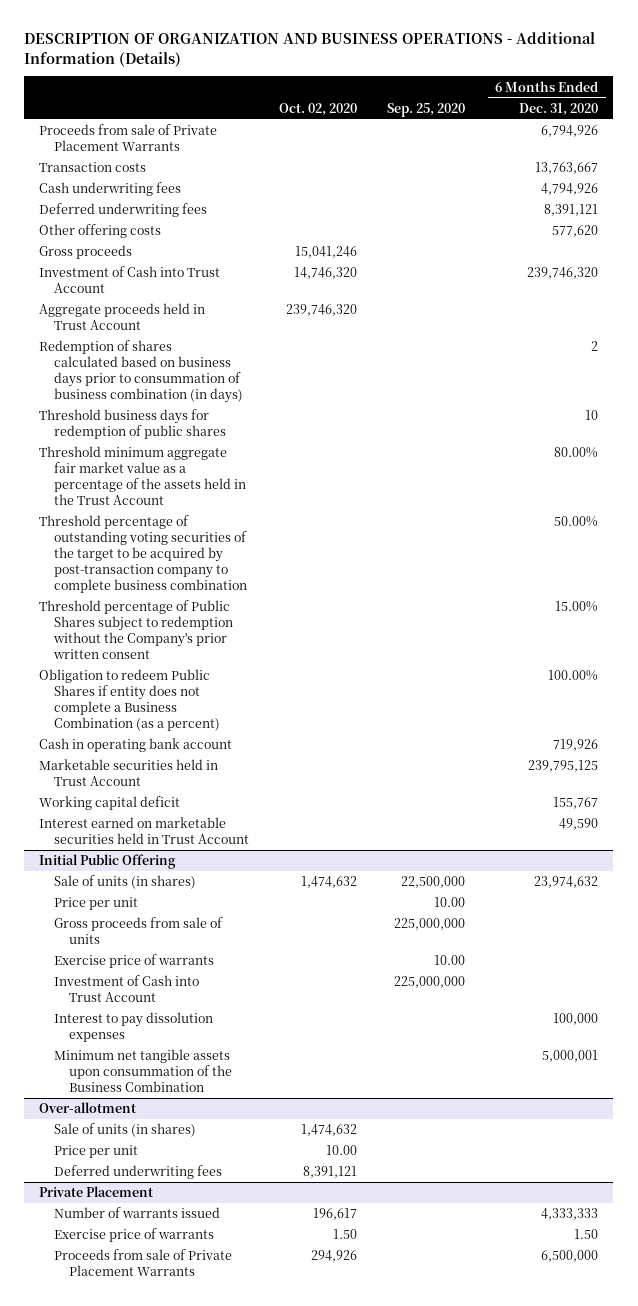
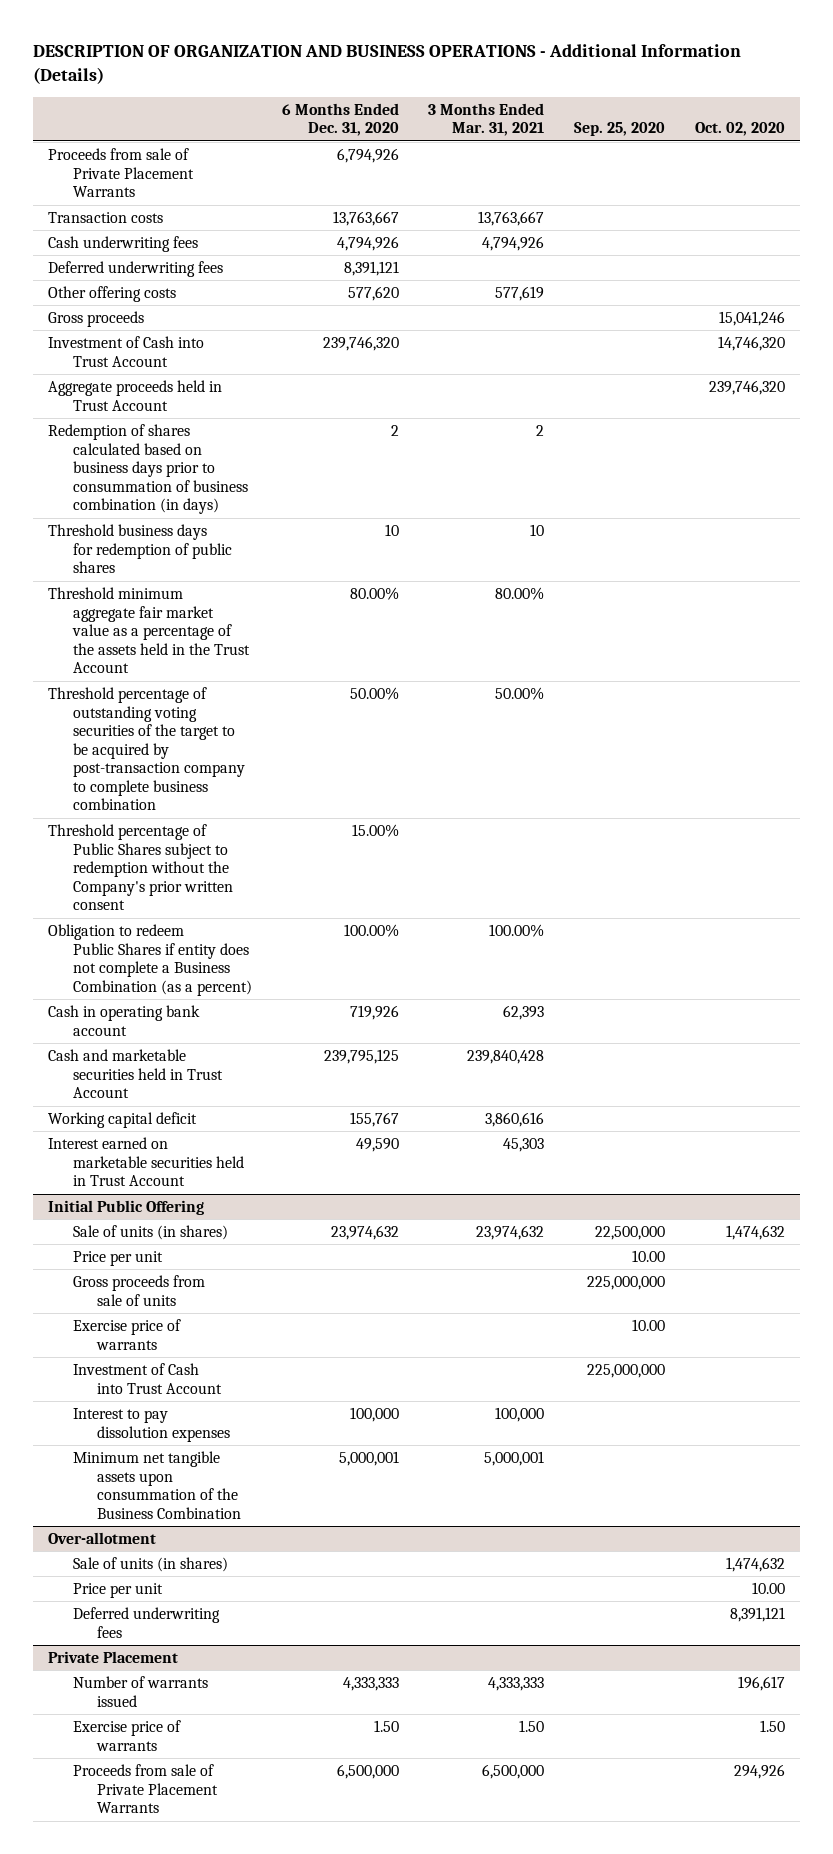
none -> [428,102,545,137] 3 Months Ended Mar. 31, 2021
[39,759,219,787] Marketable securities held in Trust Account -> [48,1049,223,1099] Cash and marketable securities held in Trust Account

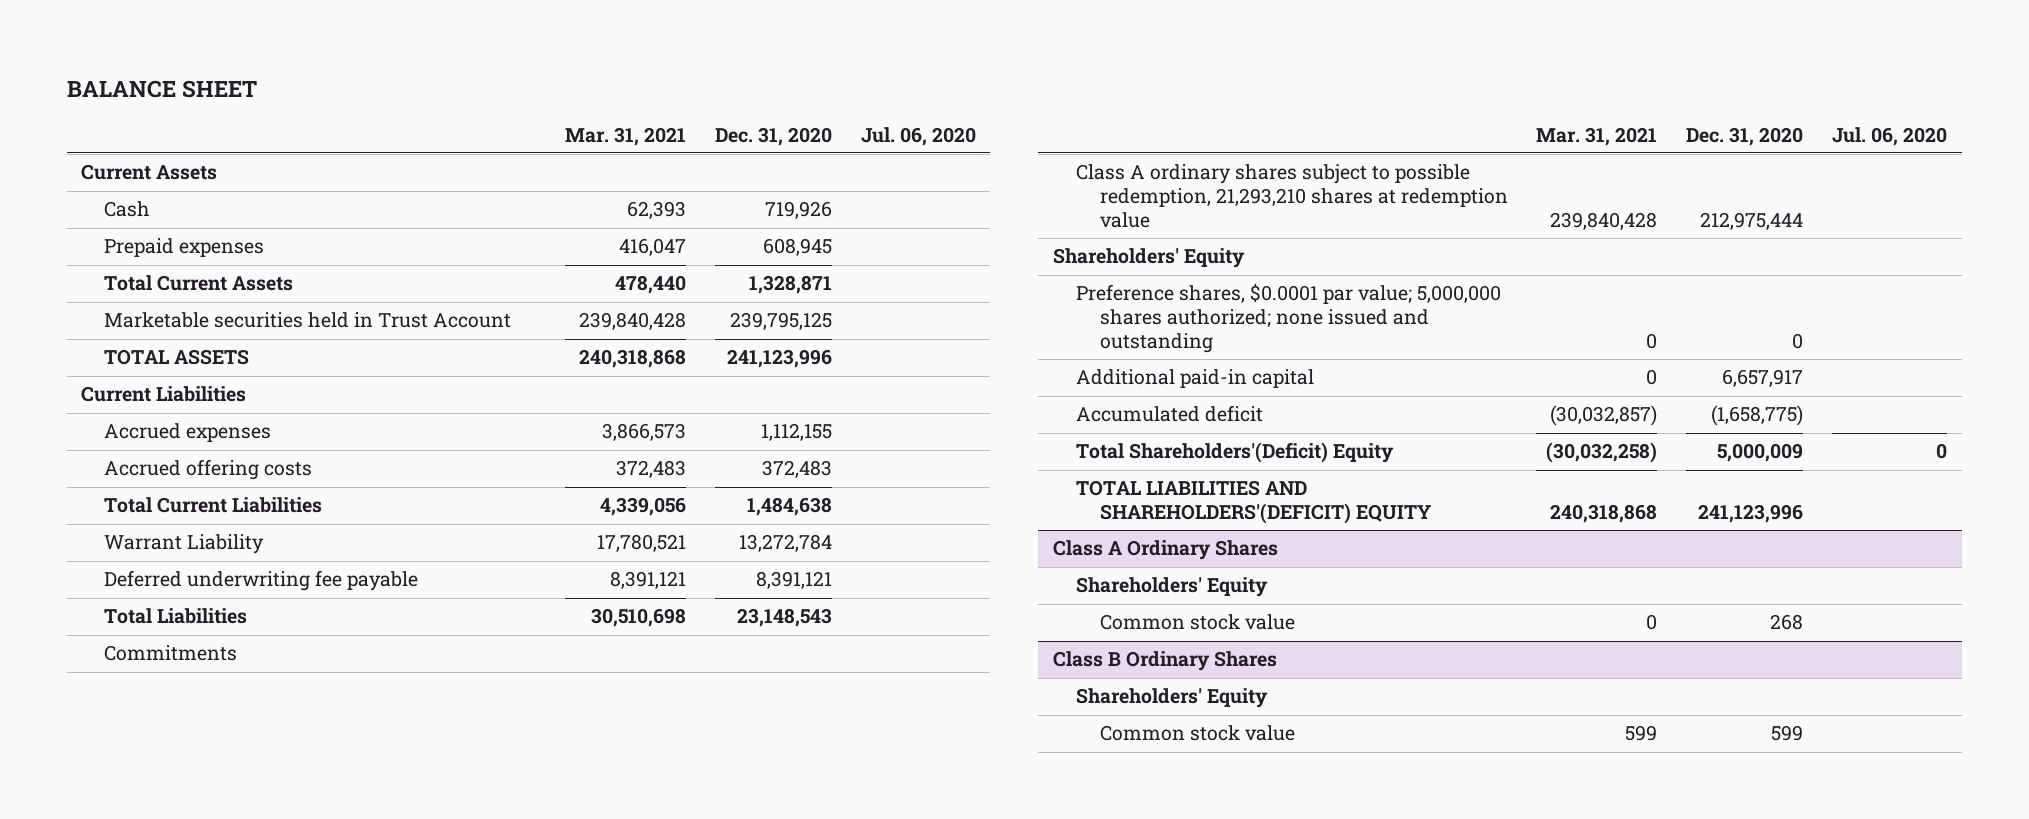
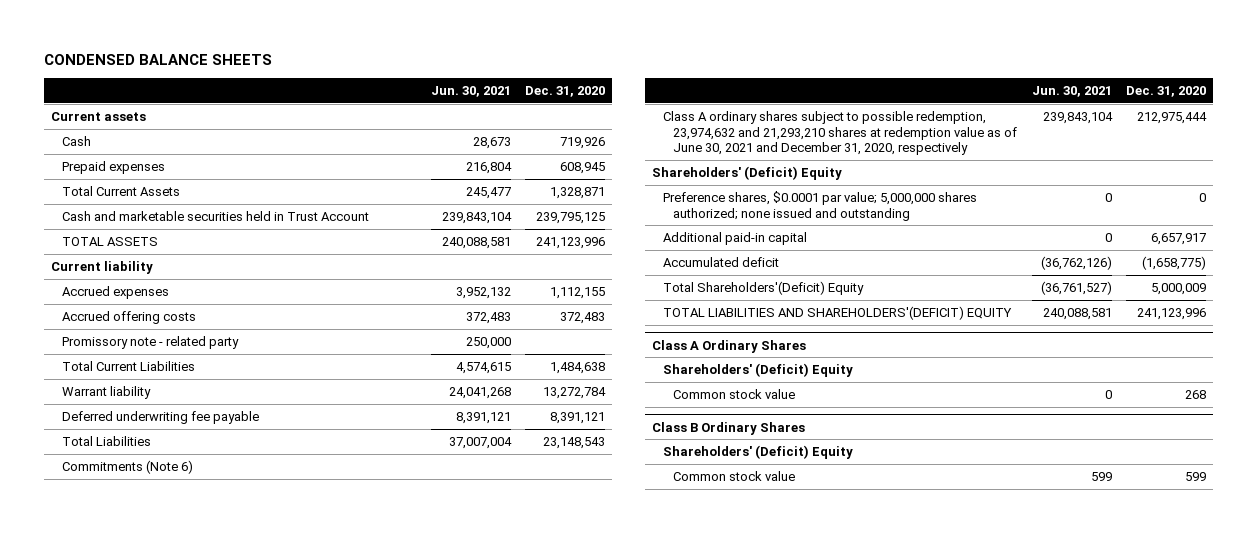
[66,79,257,98] BALANCE SHEET -> [44,53,273,65] CONDENSED BALANCE SHEETS
[564,126,686,146] Mar. 31, 2021 -> none
[860,126,976,146] Jul. 06, 2020 -> none
none -> [430,85,511,97] Jun. 30, 2021
[81,164,218,181] Current Assets -> [51,112,147,122] Current assets
[104,312,512,329] Marketable securities held in Trust Account -> [61,211,369,222] Cash and marketable securities held in Trust Account
[81,386,247,403] Current Liabilities -> [51,261,154,275] Current liability
none -> [61,336,239,350] Promissory note - related party
[104,534,265,555] Warrant Liability -> [61,386,151,400] Warrant liability
[104,645,238,662] Commitments -> [61,460,193,475] Commitments (Note 6)
[1076,164,1508,228] Class A ordinary shares subject to possible redemption, 21,293,210 shares at redemption value -> [662,111,1018,156] Class A ordinary shares subject to possible redemption, 23,974,632 and 21,293,210 shares at redemption value as of June 30, 2021 and December 31, 2020, respectively
[1052,248,1245,269] Shareholders' Equity -> [652,166,843,181] Shareholders' (Deficit) Equity
[1076,577,1269,598] Shareholders' Equity -> [662,363,853,378] Shareholders' (Deficit) Equity
[1076,688,1269,709] Shareholders' Equity -> [662,445,853,460] Shareholders' (Deficit) Equity

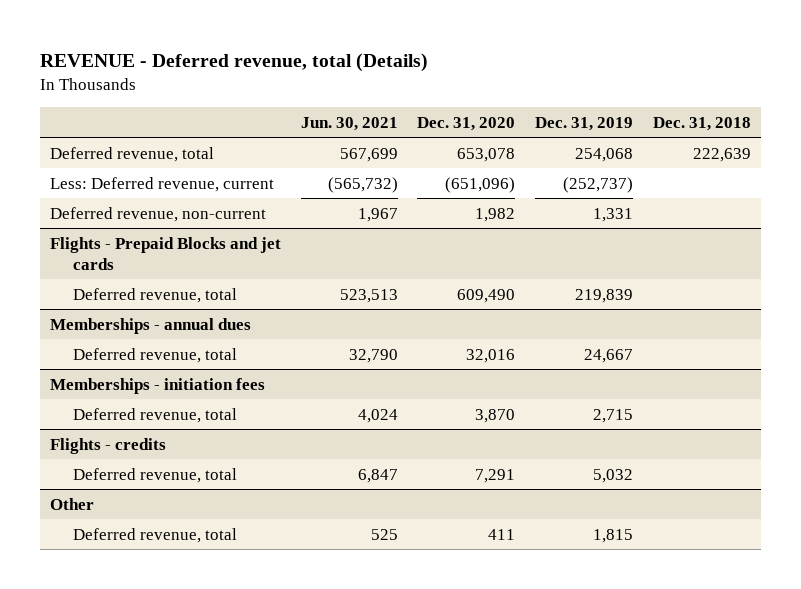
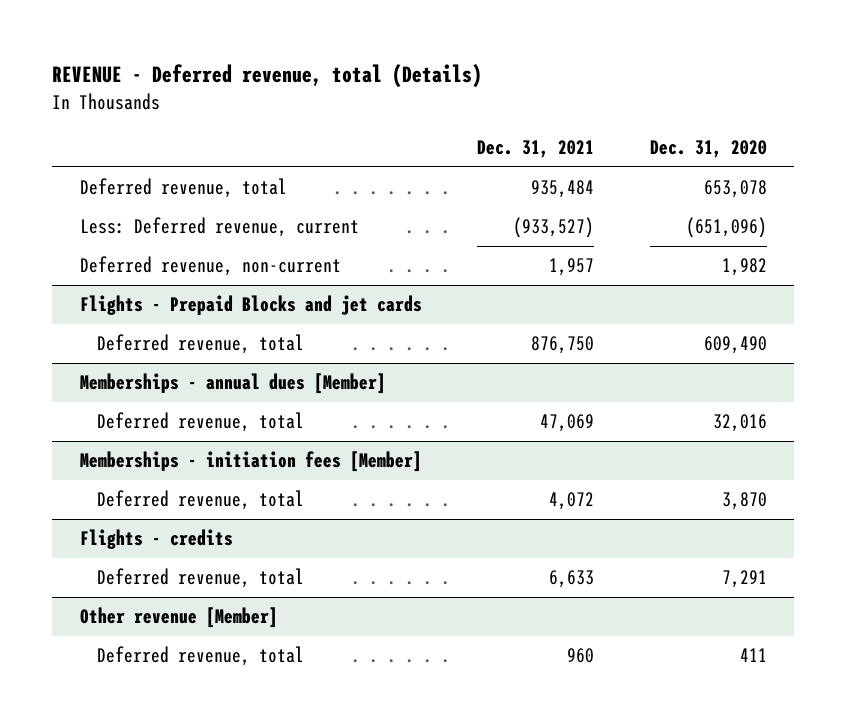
[300,116,398,131] Jun. 30, 2021 -> none
[535,116,634,131] Dec. 31, 2019 -> none
[652,116,751,131] Dec. 31, 2018 -> none
none -> [477,140,595,159] Dec. 31, 2021
[50,317,252,334] Memberships - annual dues -> [80,373,387,395] Memberships - annual dues [Member]
[50,377,266,394] Memberships - initiation fees -> [80,451,423,473] Memberships - initiation fees [Member]
[50,497,95,510] Other -> [80,607,279,629] Other revenue [Member]

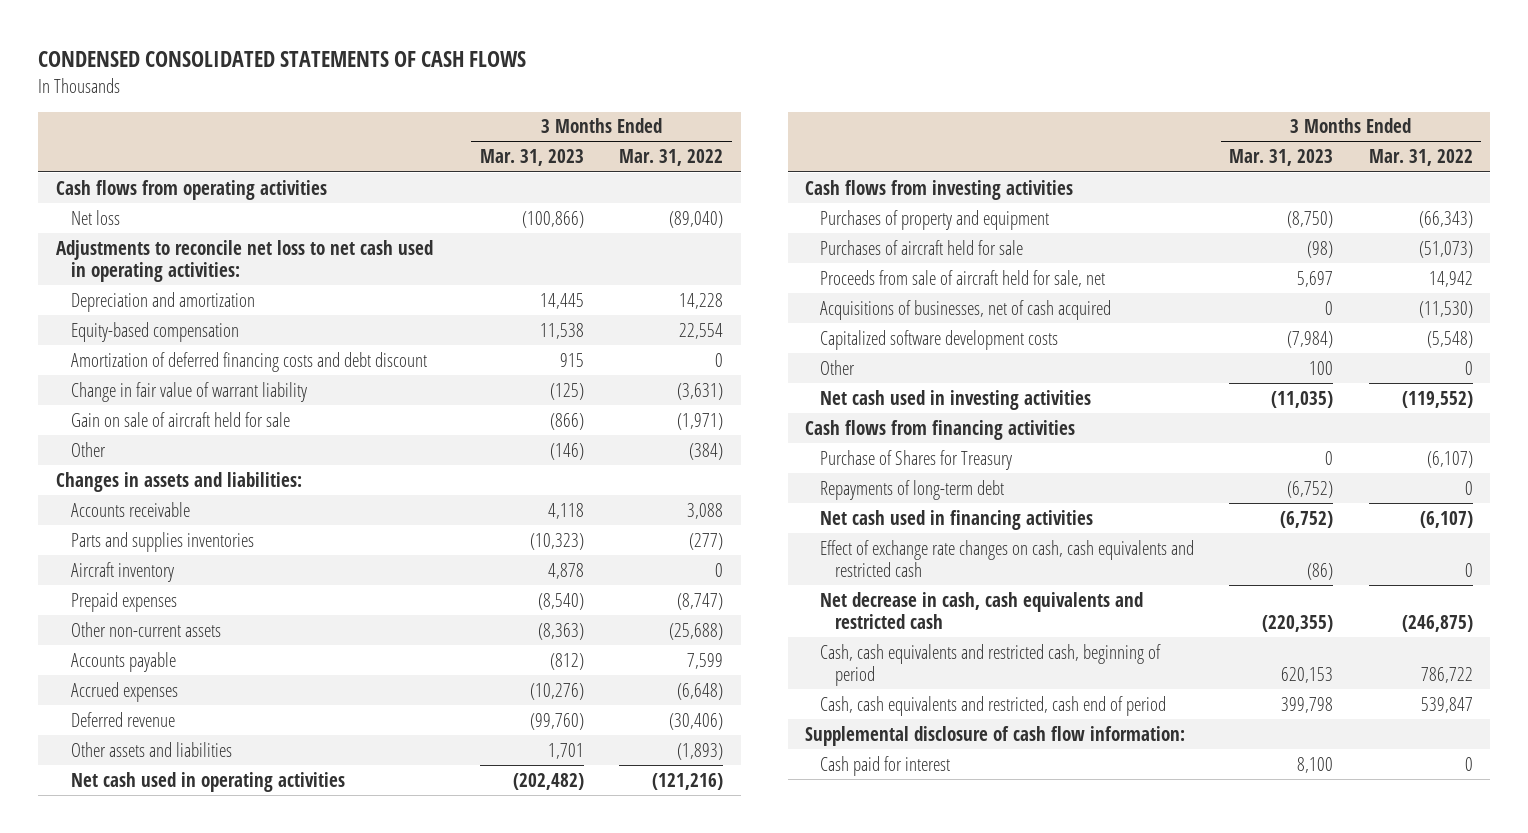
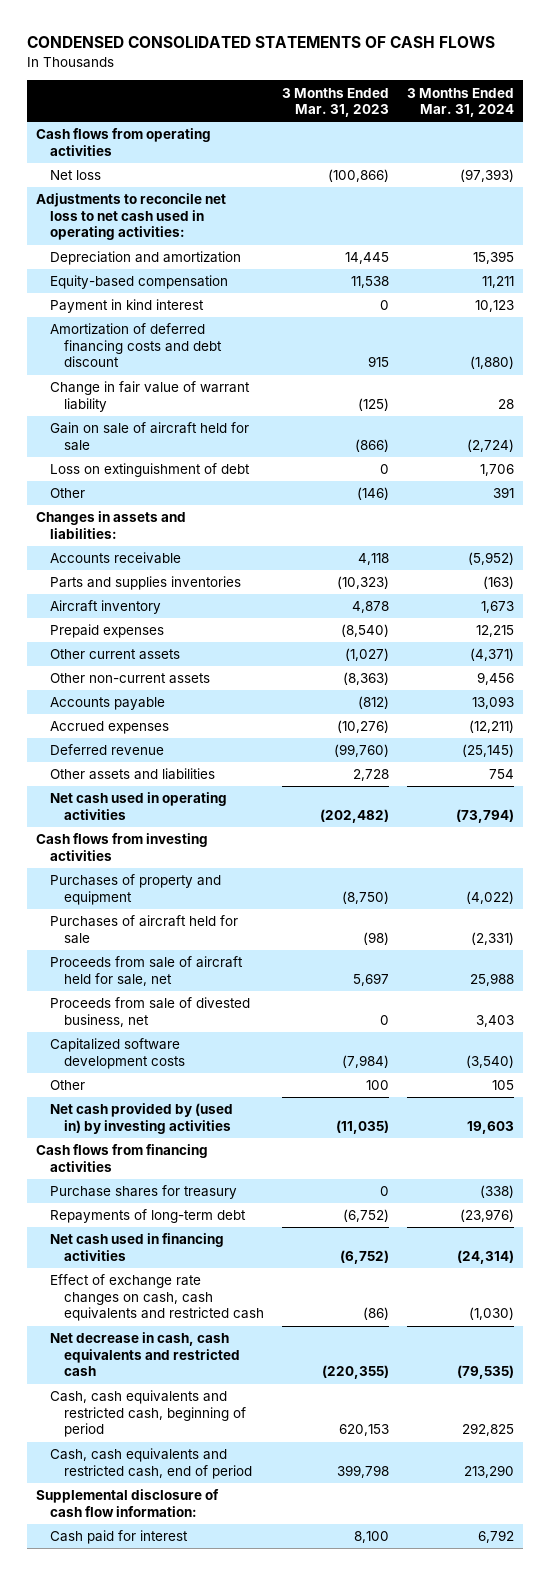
[619,149,724,167] Mar. 31, 2022 -> none
none -> [407,87,515,118] 3 Months Ended Mar. 31, 2024
none -> [50,299,205,314] Payment in kind interest
none -> [50,463,251,478] Loss on extinguishment of debt
none -> [50,649,181,661] Other current assets
[548,742,585,759] 1,701 -> [352,769,389,782] 2,728
[820,299,1112,320] Acquisitions of businesses, net of cash acquired -> none
none -> [50,997,251,1027] Proceeds from sale of divested business, net
[820,389,1092,410] Net cash used in investing activities -> [50,1103,234,1134] Net cash provided by (used in) by investing activities
[820,449,1013,470] Purchase of Shares for Treasury -> [50,1185,238,1200] Purchase shares for treasury
[820,695,1167,716] Cash, cash equivalents and restricted, cash end of period -> [50,1448,252,1479] Cash, cash equivalents and restricted cash, end of period

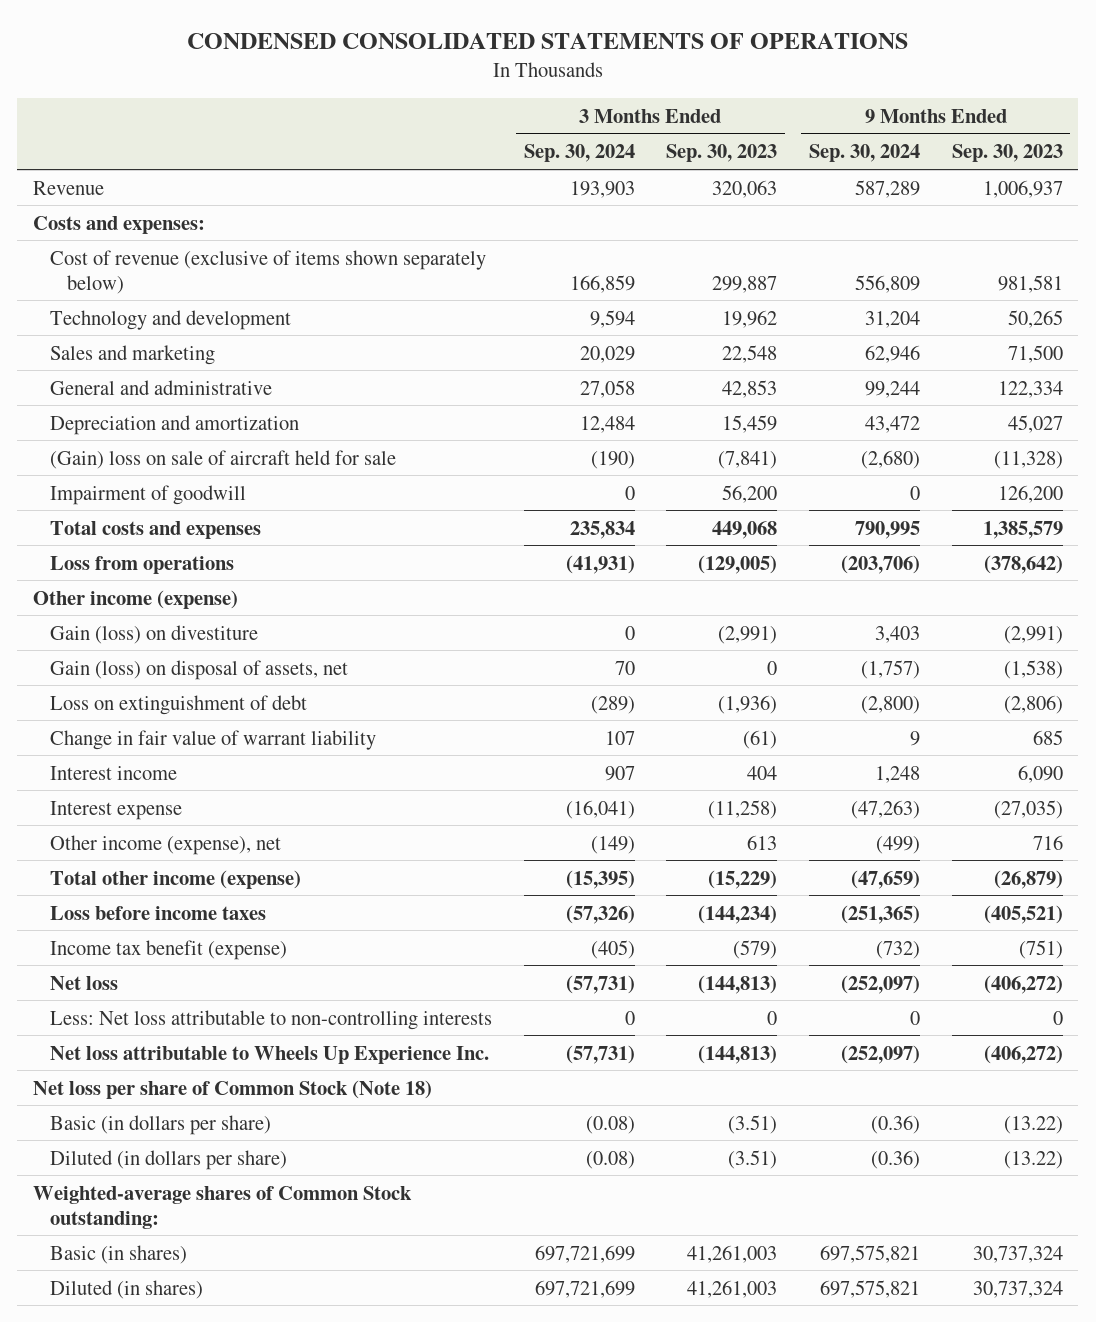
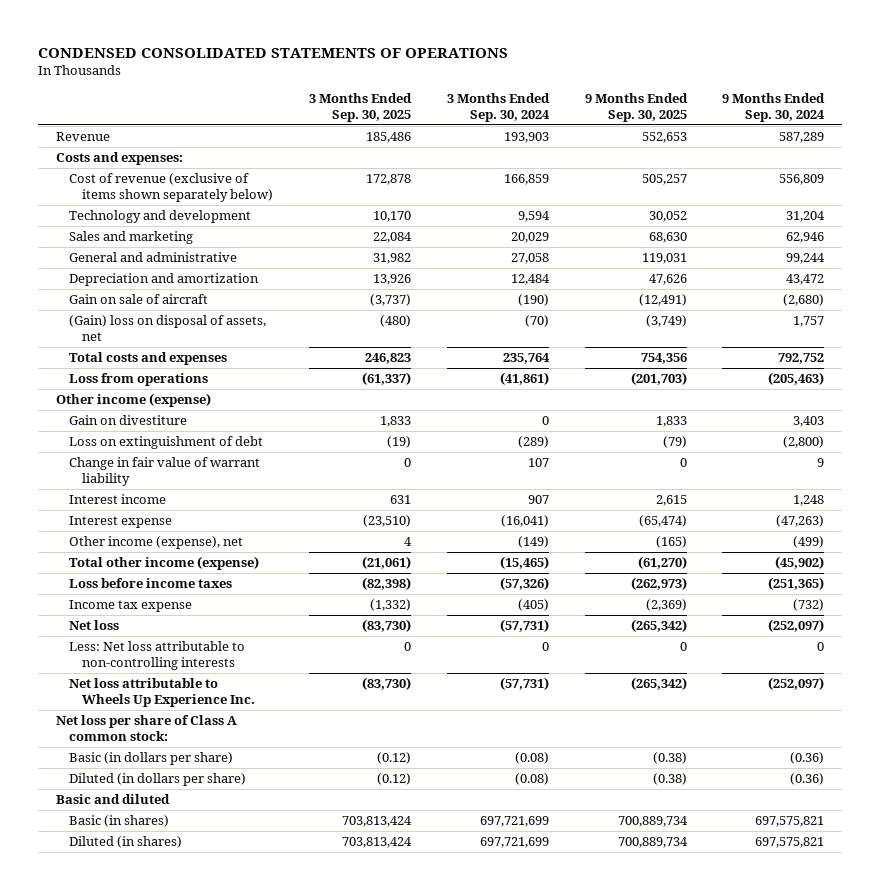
[666,144,778,163] Sep. 30, 2023 -> none
[951,144,1063,163] Sep. 30, 2023 -> none
none -> [308,92,412,122] 3 Months Ended Sep. 30, 2025
none -> [584,92,688,122] 9 Months Ended Sep. 30, 2025
[49,484,246,505] Impairment of goodwill -> none
[49,449,396,469] (Gain) loss on sale of aircraft held for sale -> [68,294,208,305] Gain on sale of aircraft
none -> [68,315,266,342] (Gain) loss on disposal of assets, net
[569,520,635,539] 235,834 -> [502,353,550,365] 235,764
[854,520,920,539] 790,995 -> [778,353,825,365] 792,752
[565,554,635,574] (41,931) -> [499,372,549,386] (41,861)
[840,554,920,574] (203,706) -> [768,372,825,386] (205,463)
[49,659,348,680] Gain (loss) on disposal of assets, net -> none
[49,624,258,644] Gain (loss) on divestiture -> [68,415,187,426] Gain on divestiture
[565,869,635,889] (15,395) -> [499,556,549,570] (15,465)
[850,869,920,889] (47,659) -> [775,556,825,570] (45,902)
[49,939,287,960] Income tax benefit (expense) -> [68,600,192,613] Income tax expense
[33,1079,433,1099] Net loss per share of Common Stock (Note 18) -> [55,715,237,742] Net loss per share of Class A common stock:
[33,1185,413,1229] Weighted-average shares of Common Stock outstanding: -> none
none -> [55,794,170,805] Basic and diluted

